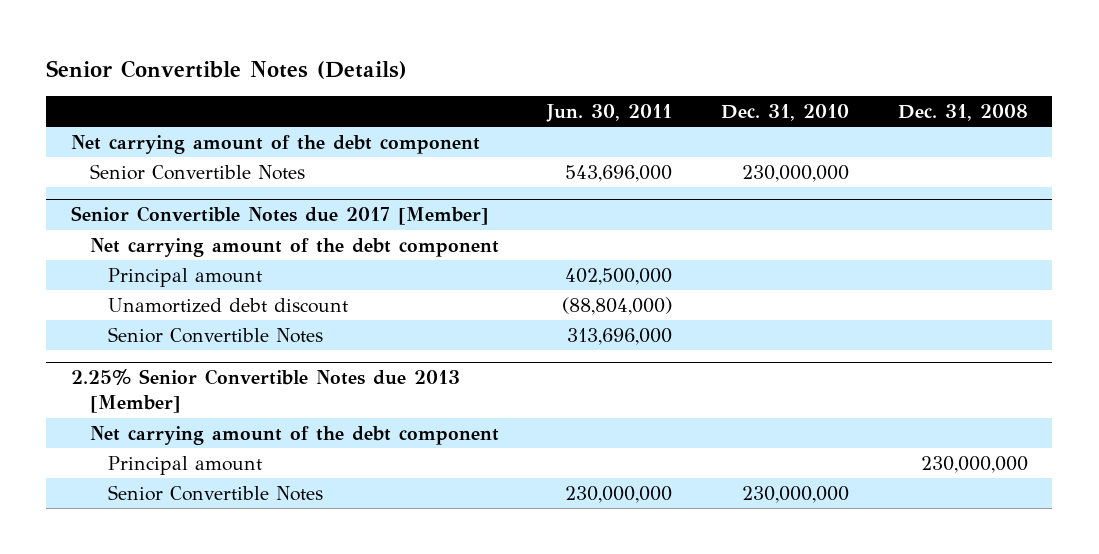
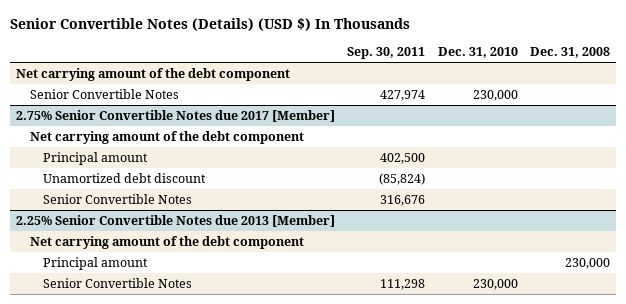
[46,59,408,79] Senior Convertible Notes (Details) -> [9,17,410,31] Senior Convertible Notes (Details) (USD $) In Thousands
[546,103,673,122] Jun. 30, 2011 -> none
none -> [347,47,426,60] Sep. 30, 2011
[742,164,850,182] 230,000,000 -> [472,89,518,101] 230,000
[70,206,489,226] Senior Convertible Notes due 2017 [Member] -> [16,109,336,122] 2.75% Senior Convertible Notes due 2017 [Member]
[920,455,1028,473] 230,000,000 -> [564,257,610,269] 230,000
[742,485,850,503] 230,000,000 -> [472,278,518,290] 230,000

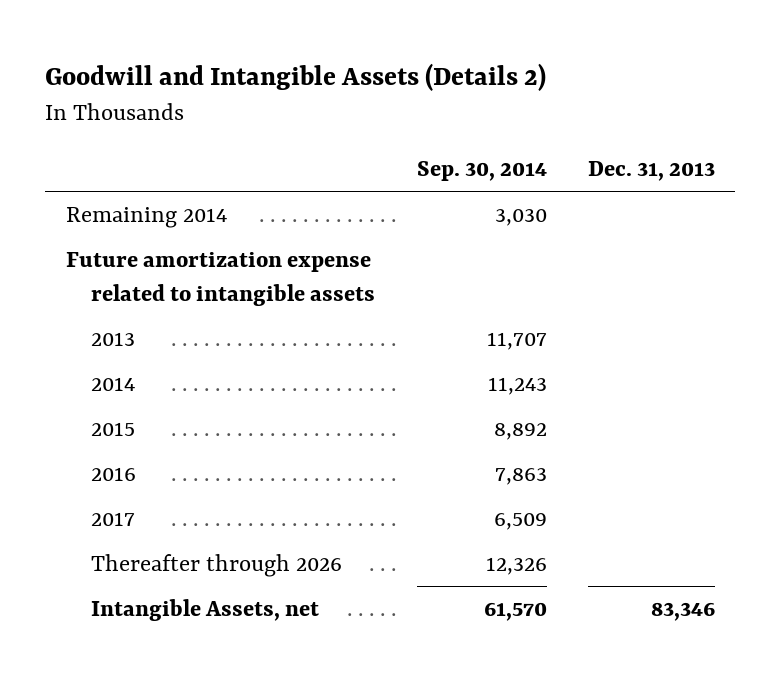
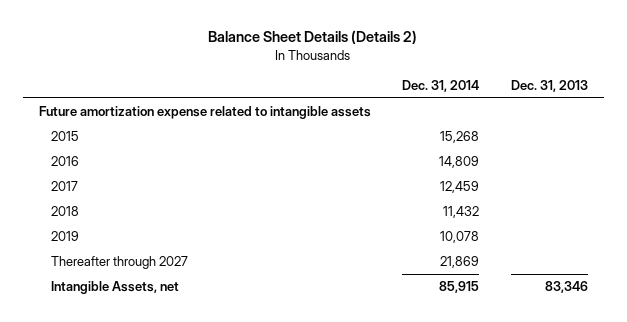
[44,63,546,92] Goodwill and Intangible Assets (Details 2) -> [208,30,418,45] Balance Sheet Details (Details 2)
[416,161,547,182] Sep. 30, 2014 -> none
none -> [402,79,480,92] Dec. 31, 2014
[65,207,227,229] Remaining 2014 -> none
[91,332,136,347] 2013 -> none
[91,377,136,392] 2014 -> none
none -> [50,206,79,217] 2018
none -> [50,231,79,242] 2019
[91,554,343,578] Thereafter through 2026 -> [50,256,188,270] Thereafter through 2027

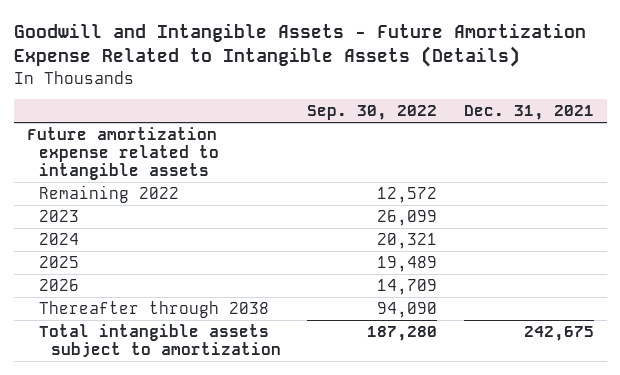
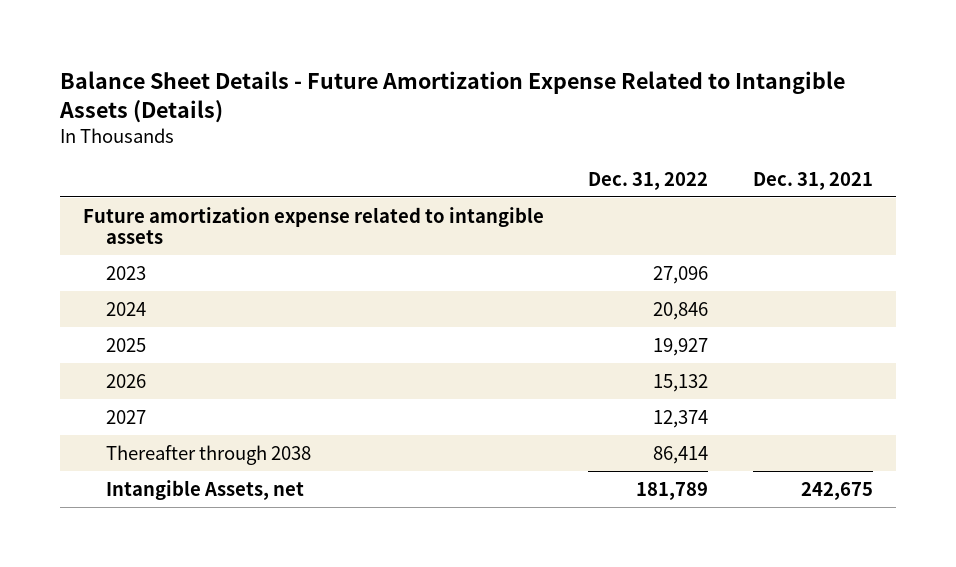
[13,23,586,68] Goodwill and Intangible Assets - Future Amortization Expense Related to Intangible Assets (Details) -> [59,70,846,123] Balance Sheet Details - Future Amortization Expense Related to Intangible Assets (Details)
[307,105,438,121] Sep. 30, 2022 -> none
none -> [588,171,709,190] Dec. 31, 2022
[39,184,180,203] Remaining 2022 -> none
none -> [105,409,146,424] 2027
[39,323,282,357] Total intangible assets subject to amortization -> [105,479,304,500] Intangible Assets, net

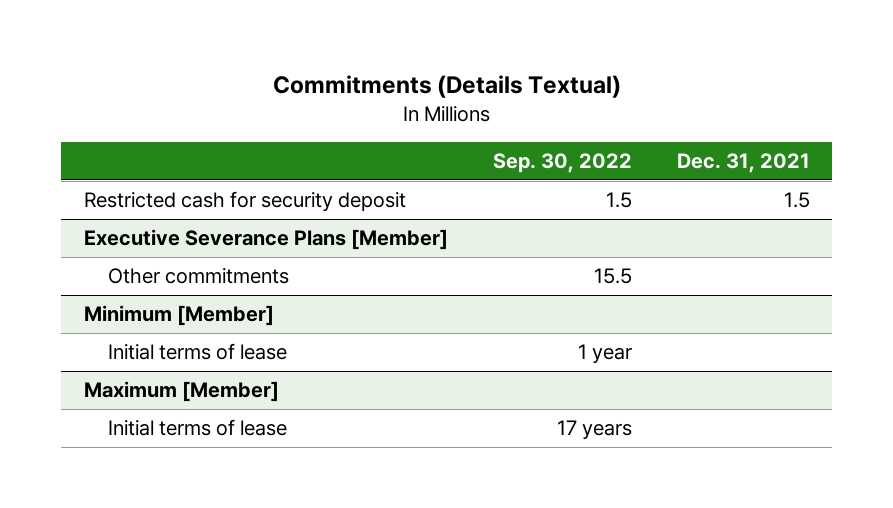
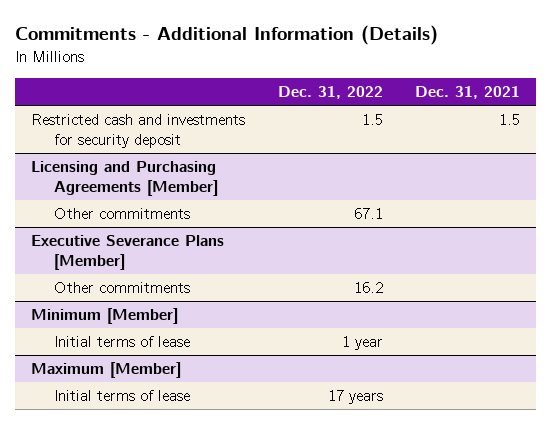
[272,75,621,99] Commitments (Details Textual) -> [15,25,439,46] Commitments - Additional Information (Details)
[492,152,632,173] Sep. 30, 2022 -> none
none -> [277,86,383,100] Dec. 31, 2022
[83,191,406,213] Restricted cash for security deposit -> [31,114,246,148] Restricted cash and investments for security deposit
none -> [31,161,219,196] Licensing and Purchasing Agreements [Member]
none -> [54,208,191,220] Other commitments

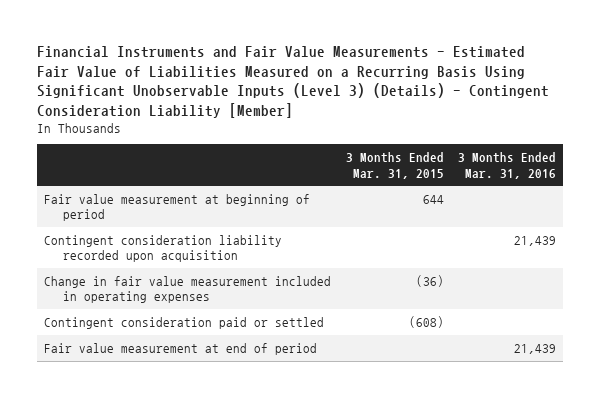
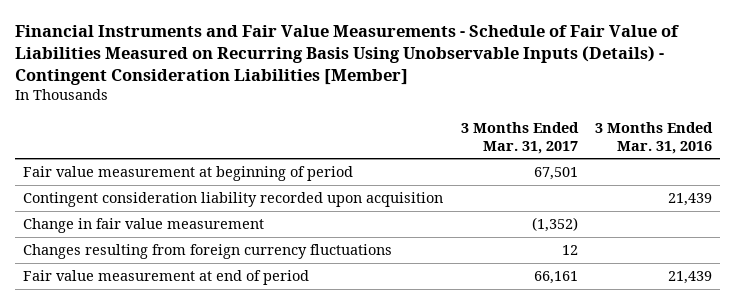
[36,46,549,118] Financial Instruments and Fair Value Measurements - Estimated Fair Value of Liabilities Measured on a Recurring Basis Using Significant Unobservable Inputs (Level 3) (Details) - Contingent Consideration Liability [Member] -> [14,24,679,86] Financial Instruments and Fair Value Measurements - Schedule of Fair Value of Liabilities Measured on Recurring Basis Using Unobservable Inputs (Details) - Contingent Consideration Liabilities [Member]
[345,152,444,179] 3 Months Ended Mar. 31, 2015 -> none
none -> [460,121,579,154] 3 Months Ended Mar. 31, 2017
[44,316,325,329] Contingent consideration paid or settled -> none
[44,275,332,304] Change in fair value measurement included in operating expenses -> [23,217,265,233] Change in fair value measurement
none -> [23,243,393,259] Changes resulting from foreign currency fluctuations

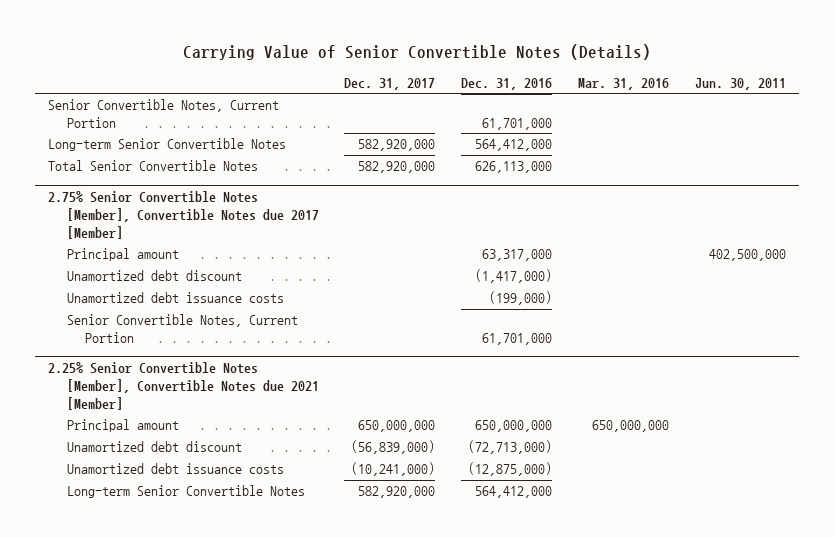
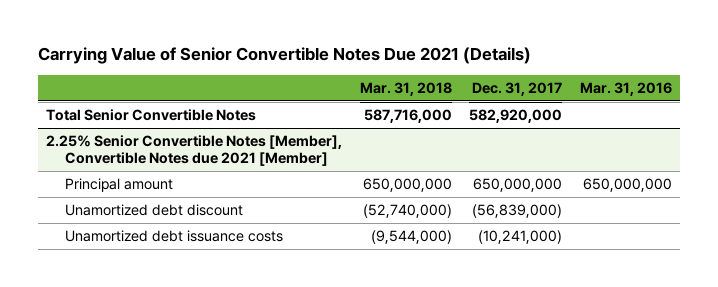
[182,44,651,61] Carrying Value of Senior Convertible Notes (Details) -> [37,47,531,65] Carrying Value of Senior Convertible Notes Due 2021 (Details)
[461,77,553,90] Dec. 31, 2016 -> none
[694,77,786,90] Jun. 30, 2011 -> none
none -> [359,82,452,97] Mar. 31, 2018
[48,99,280,129] Senior Convertible Notes, Current Portion -> none
[48,138,287,152] Long-term Senior Convertible Notes -> none
[48,191,319,239] 2.75% Senior Convertible Notes [Member], Convertible Notes due 2017 [Member] -> none
[66,248,179,262] Principal amount -> none
[66,270,242,282] Unamortized debt discount -> none
[66,292,284,304] Unamortized debt issuance costs -> none
[66,314,298,344] Senior Convertible Notes, Current Portion -> none
[66,485,305,499] Long-term Senior Convertible Notes -> none

